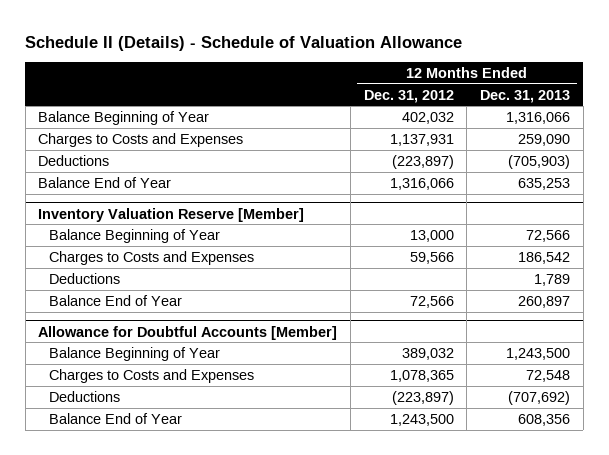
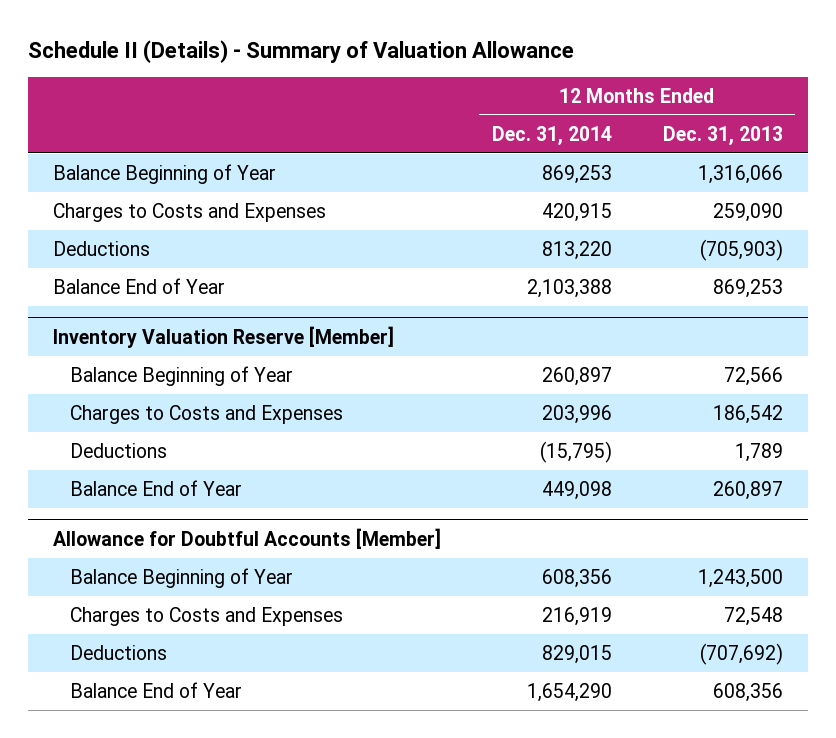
[25,35,463,51] Schedule II (Details) - Schedule of Valuation Allowance -> [27,39,574,63] Schedule II (Details) - Summary of Valuation Allowance
[363,89,454,103] Dec. 31, 2012 -> none
none -> [492,125,613,146] Dec. 31, 2014
[518,177,571,190] 635,253 -> [712,278,783,298] 869,253

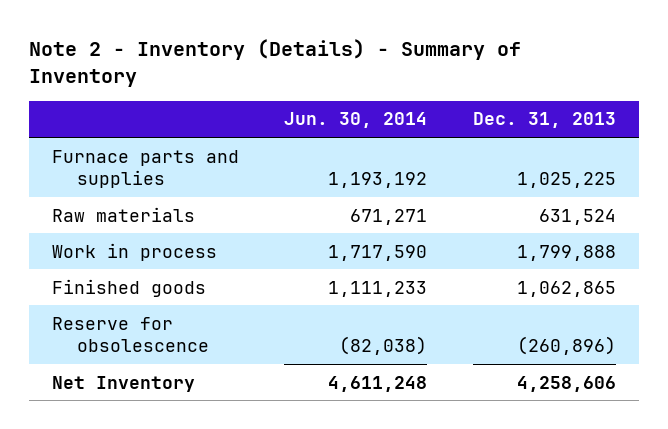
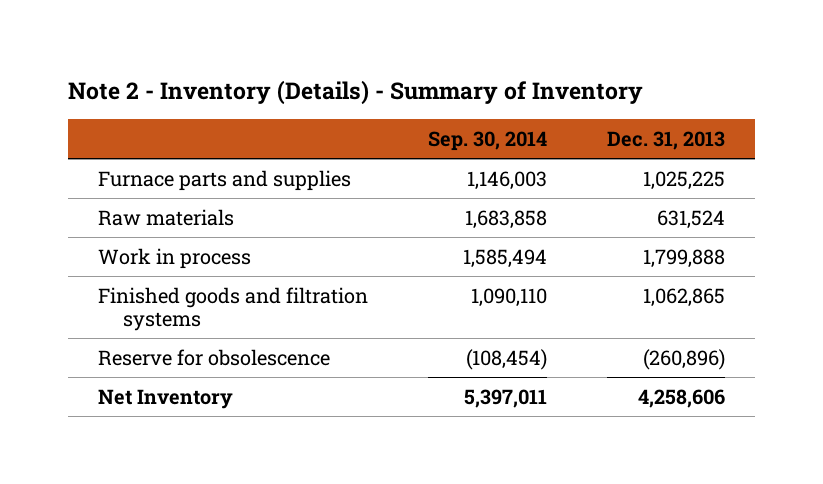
[284,112,428,129] Jun. 30, 2014 -> none
none -> [427,131,547,152] Sep. 30, 2014
[51,278,206,297] Finished goods -> [97,286,368,332] Finished goods and filtration systems

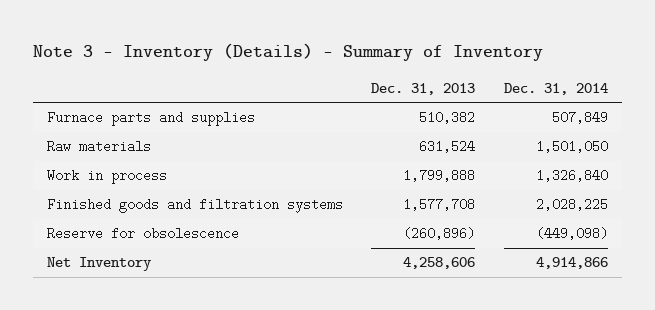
[68,80,644,106] Note 2 - Inventory (Details) - Summary of Inventory -> [32,43,543,62] Note 3 - Inventory (Details) - Summary of Inventory
[427,131,547,152] Sep. 30, 2014 -> none
none -> [504,82,609,95] Dec. 31, 2014
[642,170,725,190] 1,025,225 -> [419,111,476,125] 510,382
[642,287,725,307] 1,062,865 -> [403,198,476,212] 1,577,708

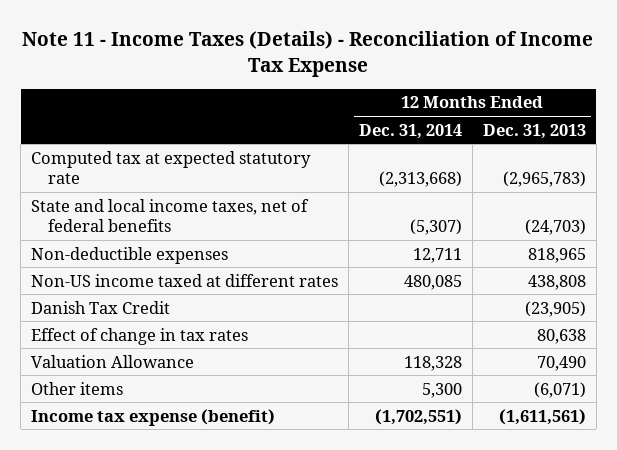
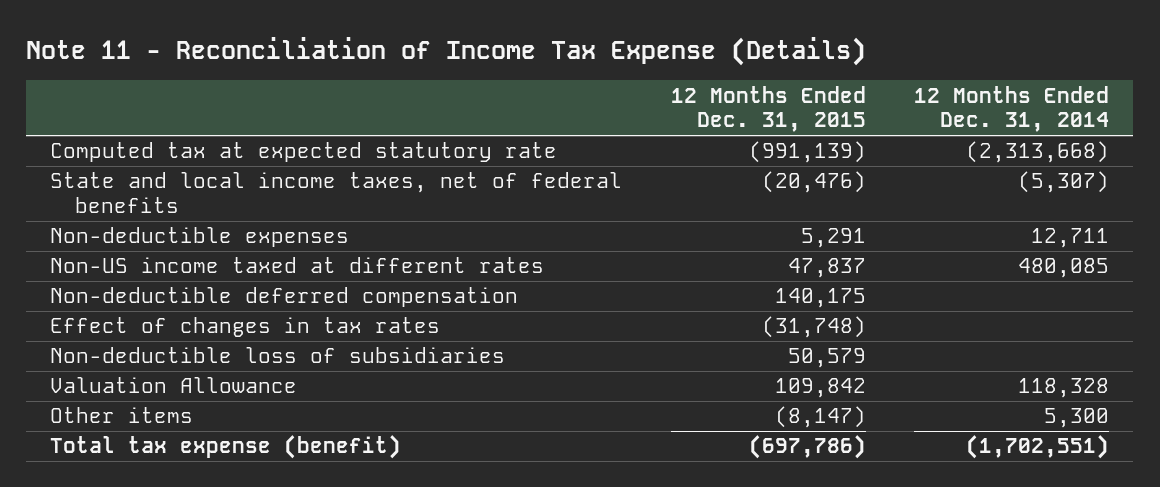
[22,31,594,78] Note 11 - Income Taxes (Details) - Reconciliation of Income Tax Expense -> [26,37,867,67] Note 11 - Reconciliation of Income Tax Expense (Details)
[482,123,586,139] Dec. 31, 2013 -> none
none -> [670,85,866,133] 12 Months Ended Dec. 31, 2015
[30,300,170,314] Danish Tax Credit -> none
none -> [50,287,519,308] Non-deductible deferred compensation
[30,327,248,345] Effect of change in tax rates -> [50,317,441,338] Effect of changes in tax rates
none -> [50,347,506,364] Non-deductible loss of subsidiaries
[30,408,275,426] Income tax expense (benefit) -> [50,435,402,460] Total tax expense (benefit)

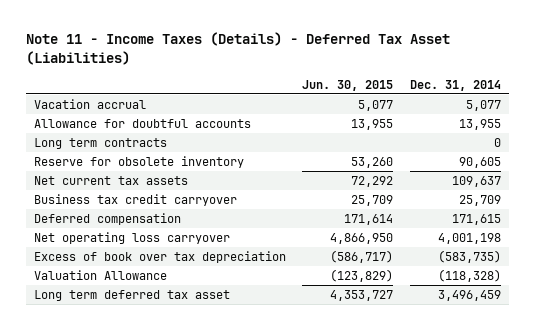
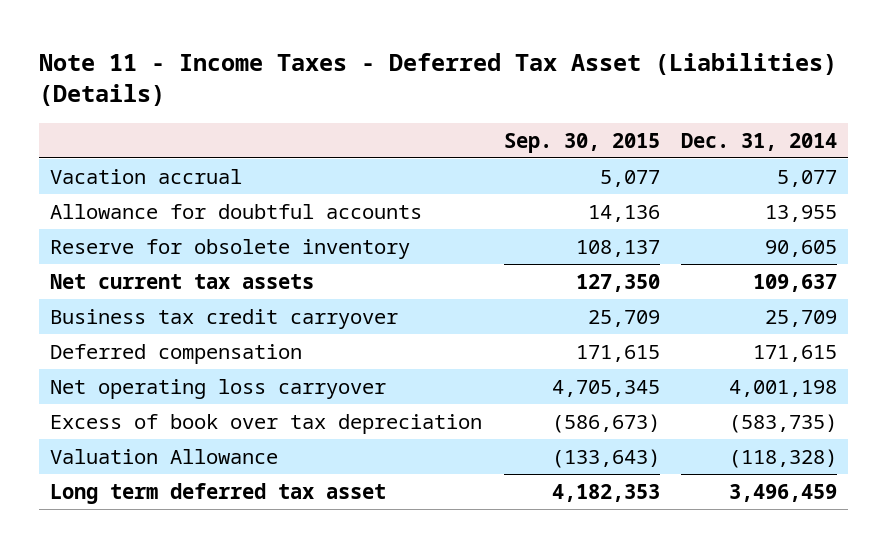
[25,32,450,66] Note 11 - Income Taxes (Details) - Deferred Tax Asset (Liabilities) -> [39,52,838,107] Note 11 - Income Taxes - Deferred Tax Asset (Liabilities) (Details)
[302,79,394,91] Jun. 30, 2015 -> none
none -> [503,132,660,153] Sep. 30, 2015
[33,137,167,149] Long term contracts -> none

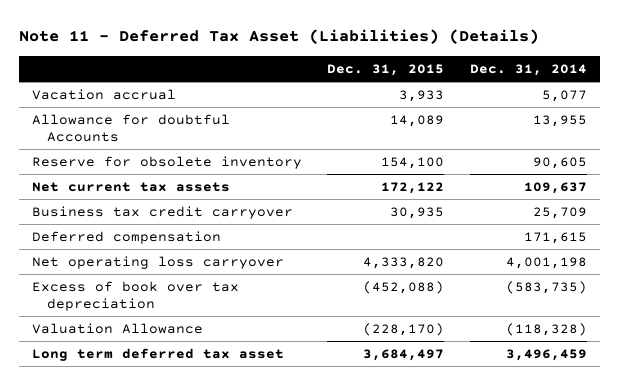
[39,52,838,107] Note 11 - Income Taxes - Deferred Tax Asset (Liabilities) (Details) -> [18,29,539,45] Note 11 - Deferred Tax Asset (Liabilities) (Details)
[503,132,660,153] Sep. 30, 2015 -> none
none -> [327,63,445,76] Dec. 31, 2015
[49,203,422,219] Allowance for doubtful accounts -> [31,113,230,143] Allowance for doubtful Accounts

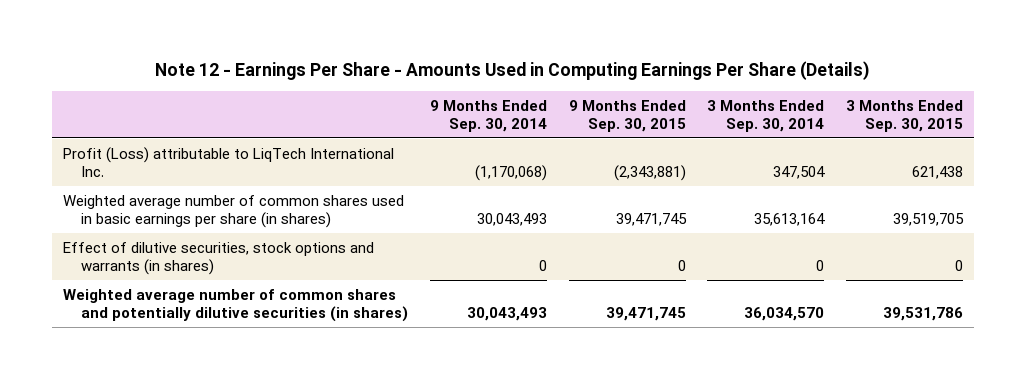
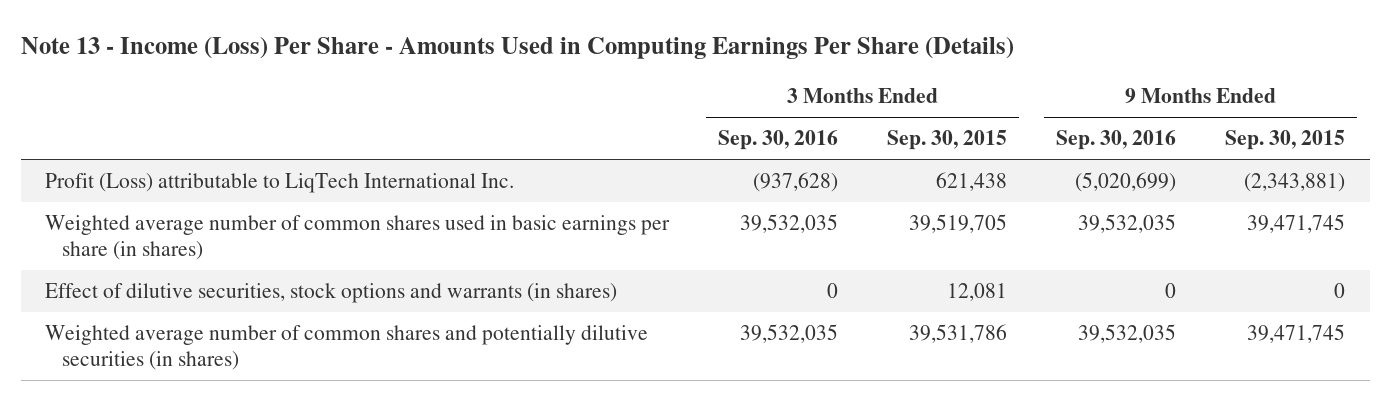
[155,60,871,80] Note 12 - Earnings Per Share - Amounts Used in Computing Earnings Per Share (Details) -> [20,36,1014,59] Note 13 - Income (Loss) Per Share - Amounts Used in Computing Earnings Per Share (Details)
[430,100,548,132] 9 Months Ended Sep. 30, 2014 -> none
[707,100,825,132] 3 Months Ended Sep. 30, 2014 -> none
none -> [718,130,839,151] Sep. 30, 2016
none -> [1056,130,1177,151] Sep. 30, 2016
[955,259,964,271] 0 -> [947,283,1008,302] 12,081

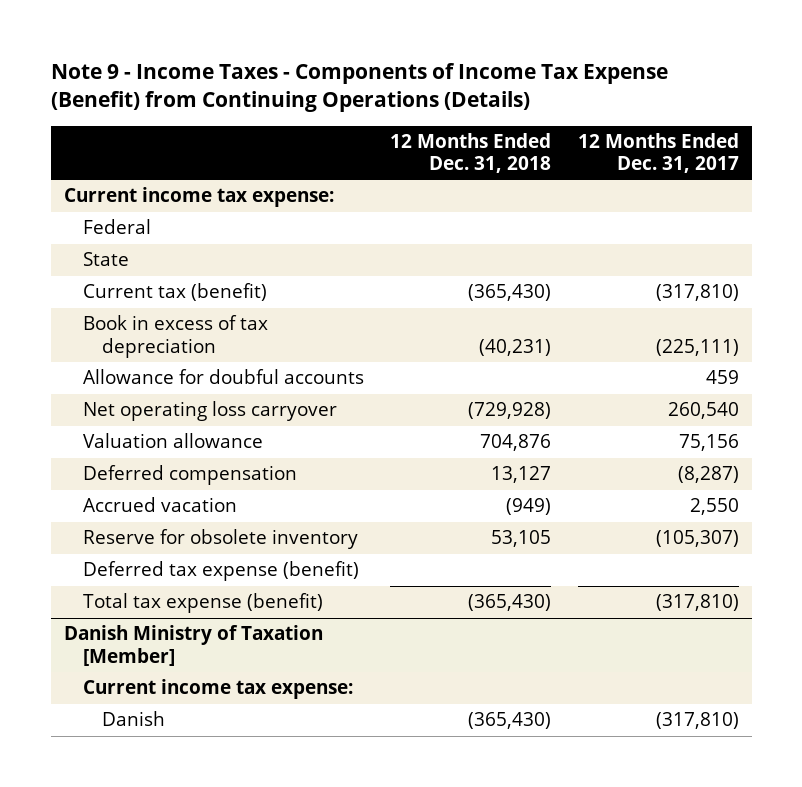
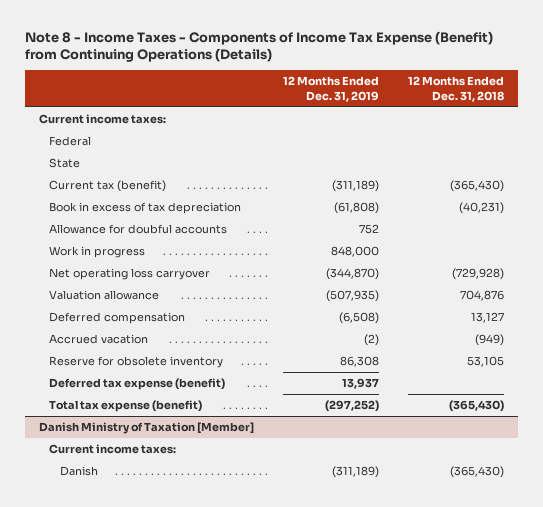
[50,62,668,113] Note 9 - Income Taxes - Components of Income Tax Expense (Benefit) from Continuing Operations (Details) -> [24,30,493,63] Note 8 - Income Taxes - Components of Income Tax Expense (Benefit) from Continuing Operations (Details)
[577,132,739,174] 12 Months Ended Dec. 31, 2017 -> none
none -> [282,76,379,102] 12 Months Ended Dec. 31, 2019
[63,187,334,208] Current income tax expense: -> [39,114,167,125] Current income taxes:
none -> [49,246,146,259] Work in progress
[82,679,353,700] Current income tax expense: -> [49,444,177,455] Current income taxes:

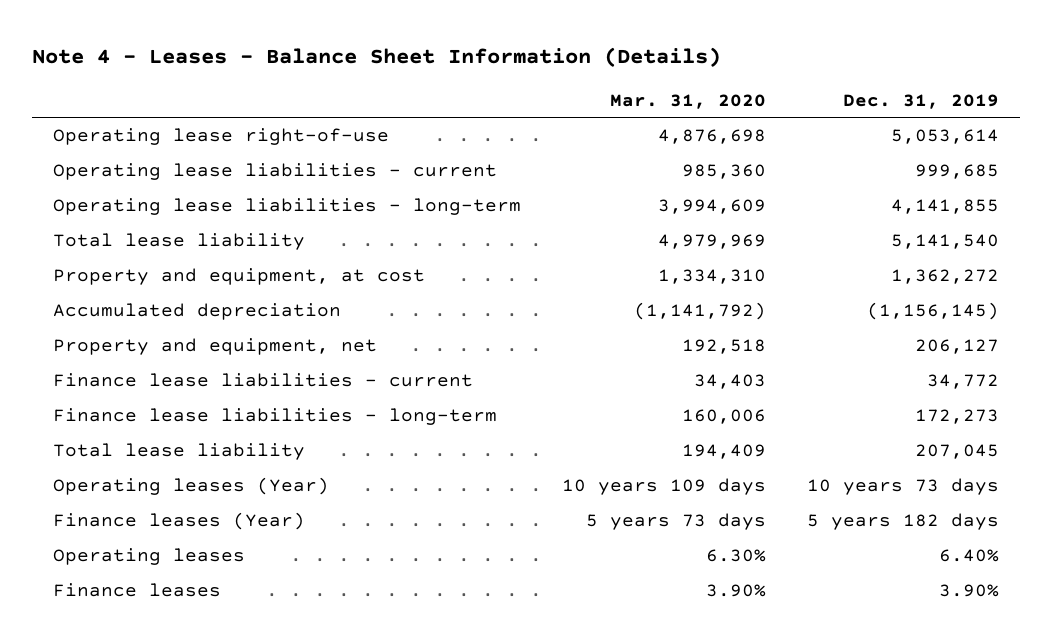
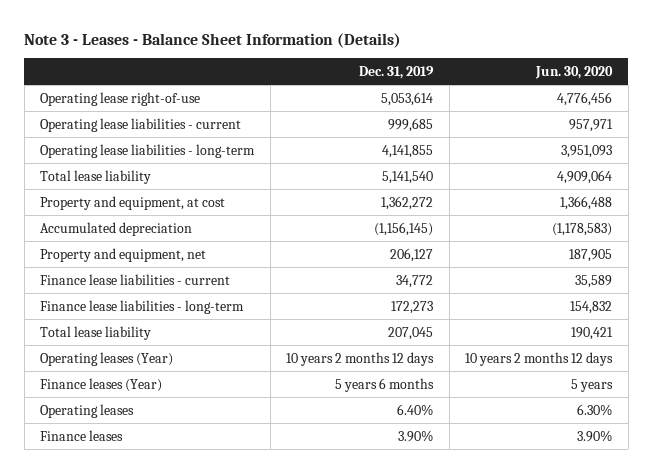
[32,46,722,67] Note 4 - Leases - Balance Sheet Information (Details) -> [24,32,402,48] Note 3 - Leases - Balance Sheet Information (Details)
[610,93,767,109] Mar. 31, 2020 -> none
none -> [535,66,614,80] Jun. 30, 2020
[807,478,1000,496] 10 years 73 days -> [286,351,435,366] 10 years 2 months 12 days
[807,513,1000,531] 5 years 182 days -> [335,377,435,392] 5 years 6 months

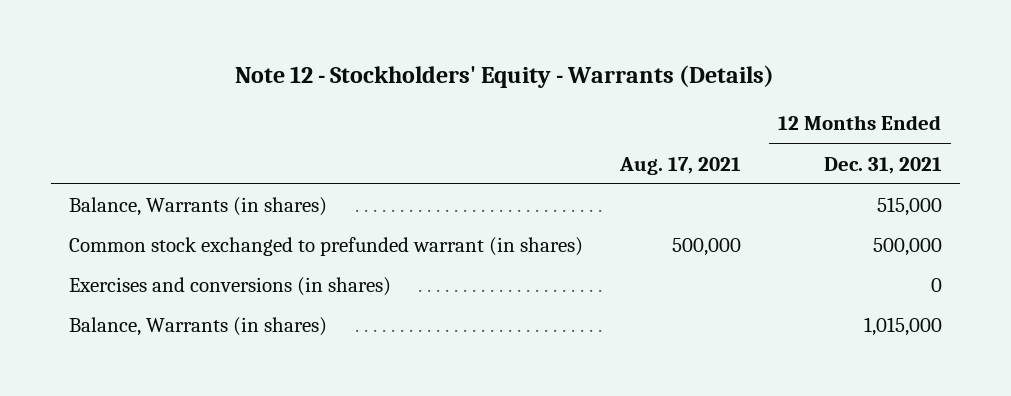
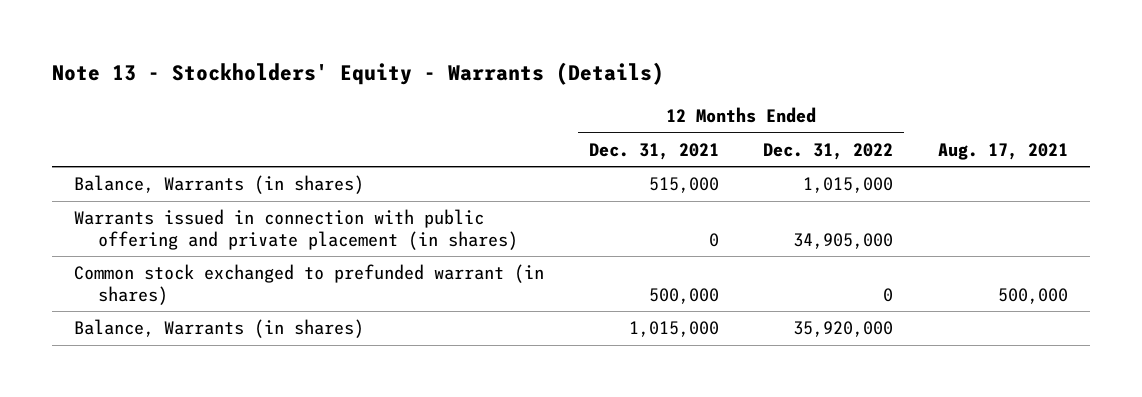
[235,64,775,88] Note 12 - Stockholders' Equity - Warrants (Details) -> [52,62,665,86] Note 13 - Stockholders' Equity - Warrants (Details)
none -> [763,142,894,160] Dec. 31, 2022
none -> [74,209,518,250] Warrants issued in connection with public offering and private placement (in shares)
[69,277,392,297] Exercises and conversions (in shares) -> none

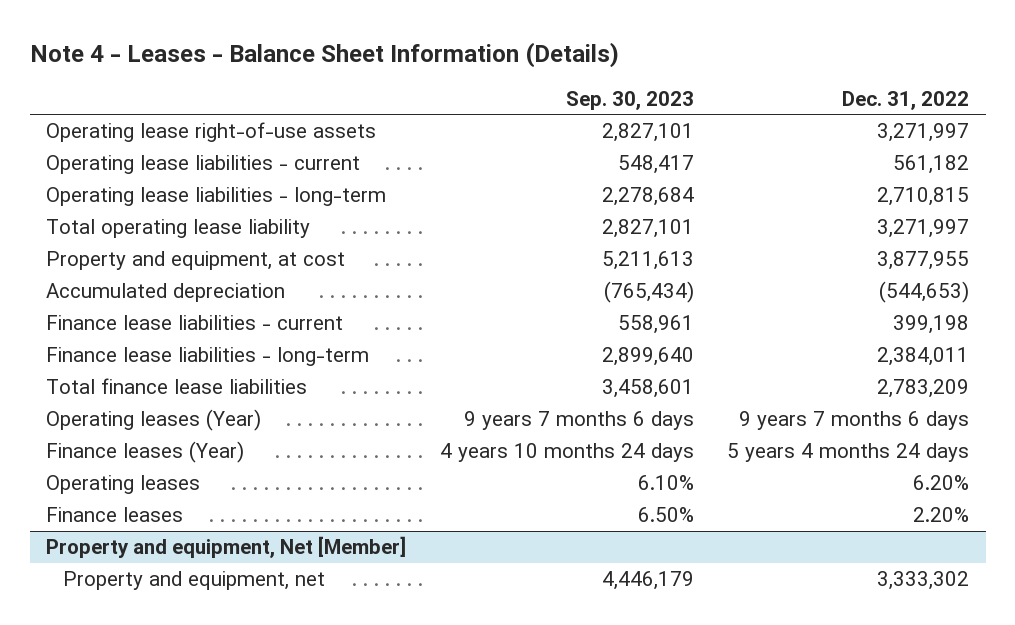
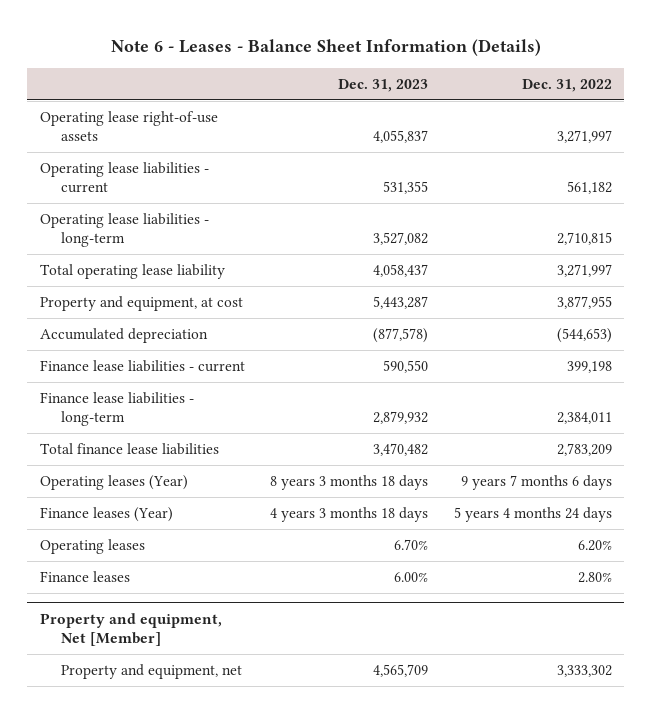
[29,41,619,68] Note 4 - Leases - Balance Sheet Information (Details) -> [110,38,541,56] Note 6 - Leases - Balance Sheet Information (Details)
[565,90,694,110] Sep. 30, 2023 -> none
none -> [338,78,429,92] Dec. 31, 2023
[913,507,970,523] 2.20% -> [577,572,612,584] 2.80%

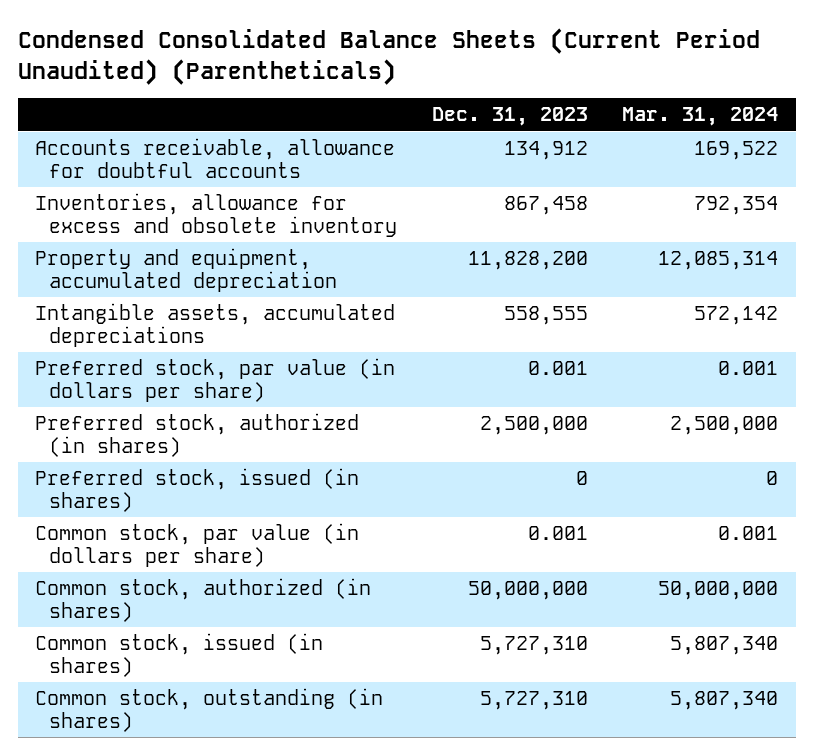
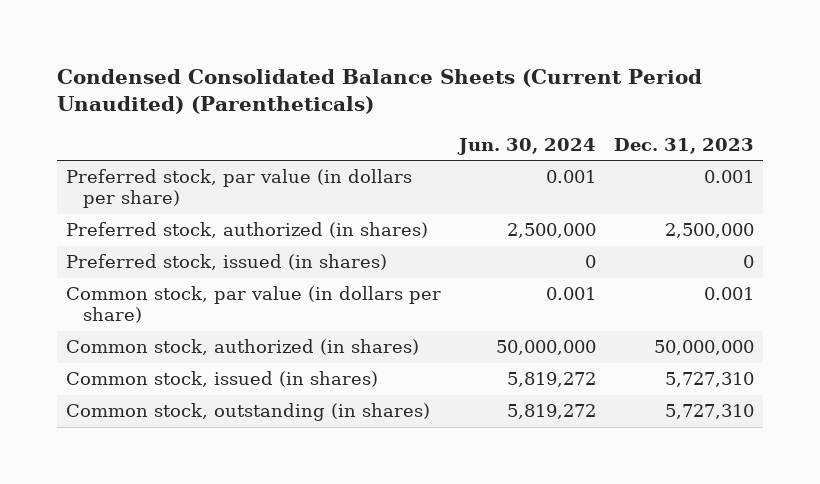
[622,107,779,127] Mar. 31, 2024 -> none
none -> [457,137,597,155] Jun. 30, 2024
[34,138,395,178] Accounts receivable, allowance for doubtful accounts -> none
[34,193,397,237] Inventories, allowance for excess and obsolete inventory -> none
[34,248,337,292] Property and equipment, accumulated depreciation -> none
[34,303,395,347] Intangible assets, accumulated depreciations -> none

